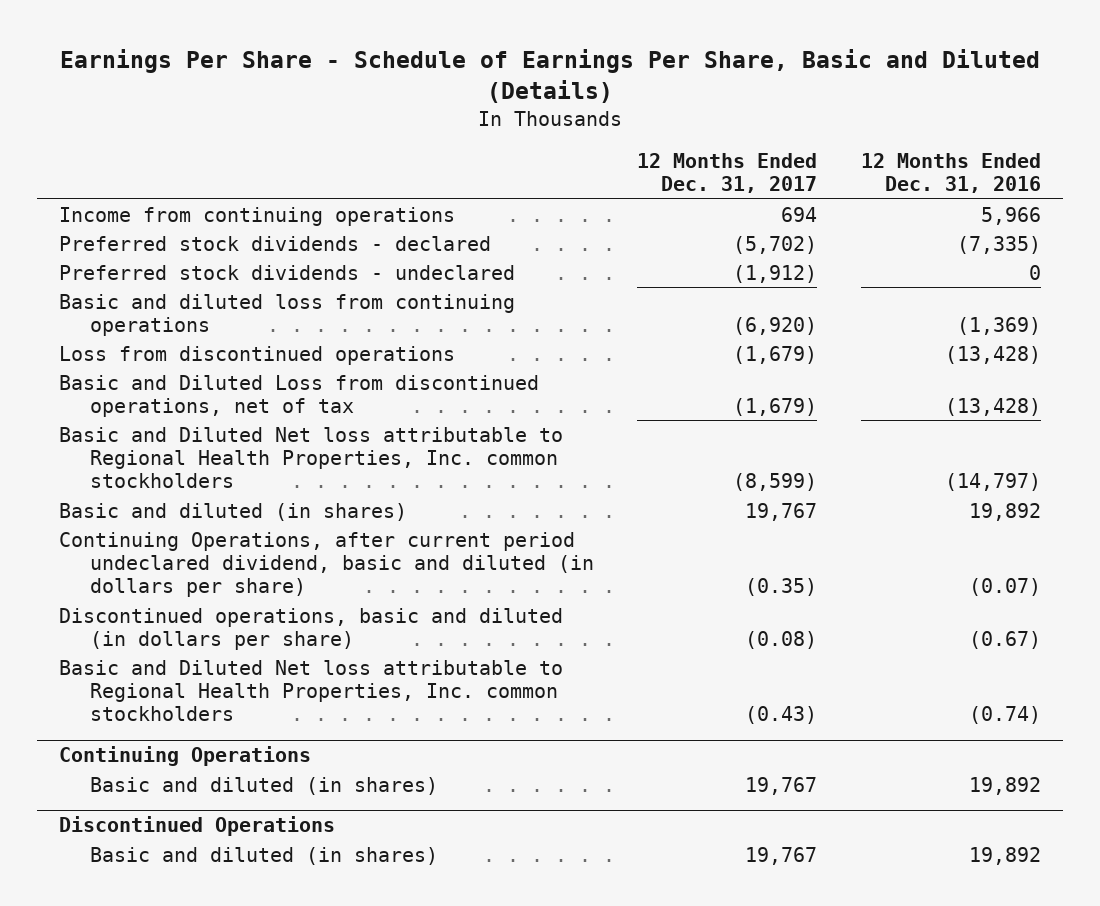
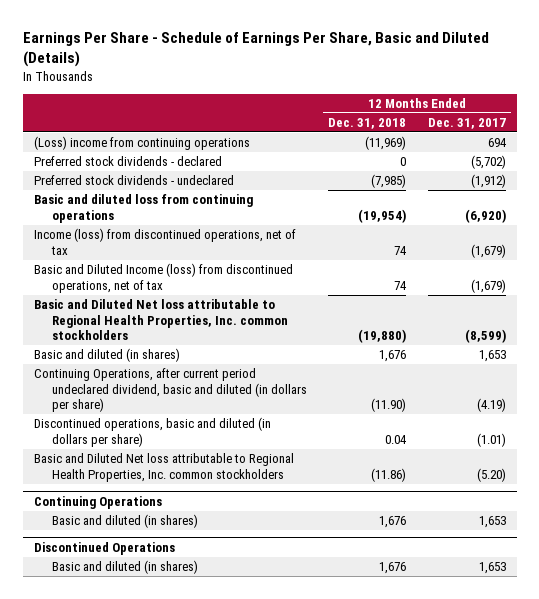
[861,152,1042,194] 12 Months Ended Dec. 31, 2016 -> none
none -> [328,117,407,129] Dec. 31, 2018
[59,206,456,226] Income from continuing operations -> [33,136,250,151] (Loss) income from continuing operations
[59,345,456,365] Loss from discontinued operations -> [33,228,296,255] Income (loss) from discontinued operations, net of tax
[59,374,540,418] Basic and Diluted Loss from discontinued operations, net of tax -> [33,263,293,293] Basic and Diluted Income (loss) from discontinued operations, net of tax
[745,502,818,521] 19,767 -> [478,350,506,363] 1,653
[745,578,818,597] (0.35) -> [476,398,506,413] (4.19)
[745,631,818,650] (0.08) -> [476,432,506,447] (1.01)
[745,706,818,725] (0.43) -> [476,467,506,482] (5.20)
[745,776,818,795] 19,767 -> [478,516,506,529] 1,653
[745,846,818,865] 19,767 -> [478,562,506,575] 1,653

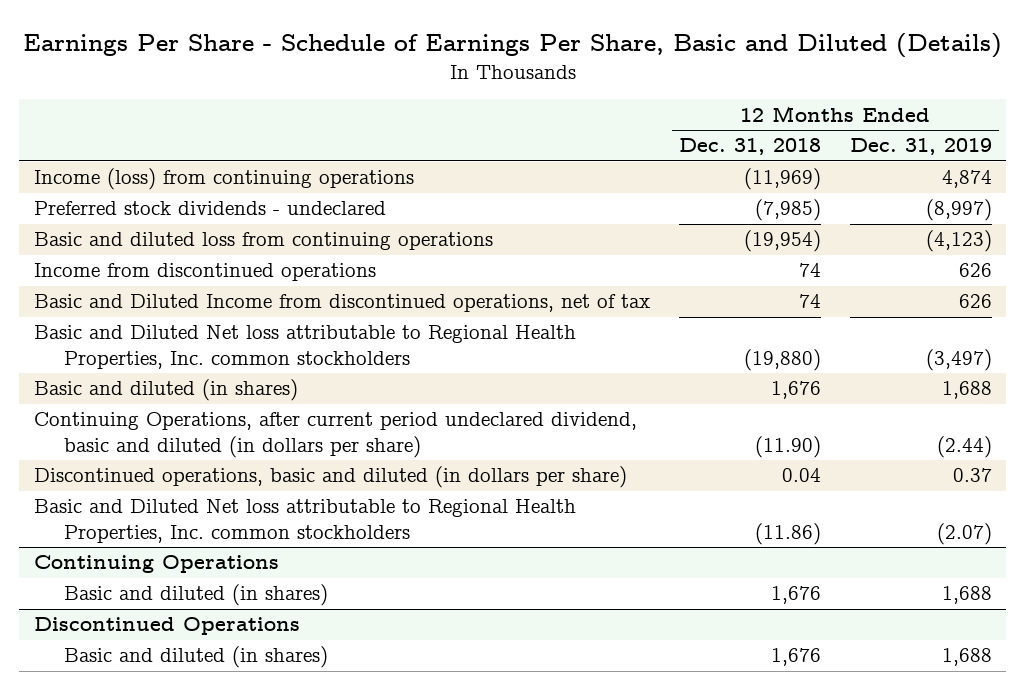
[427,117,506,129] Dec. 31, 2017 -> none
none -> [849,138,992,156] Dec. 31, 2019
[33,156,222,167] Preferred stock dividends - declared -> none
[33,136,250,151] (Loss) income from continuing operations -> [33,168,414,191] Income (loss) from continuing operations
[33,228,296,255] Income (loss) from discontinued operations, net of tax -> [33,263,376,282] Income from discontinued operations
[33,263,293,293] Basic and Diluted Income (loss) from discontinued operations, net of tax -> [33,294,650,313] Basic and Diluted Income from discontinued operations, net of tax

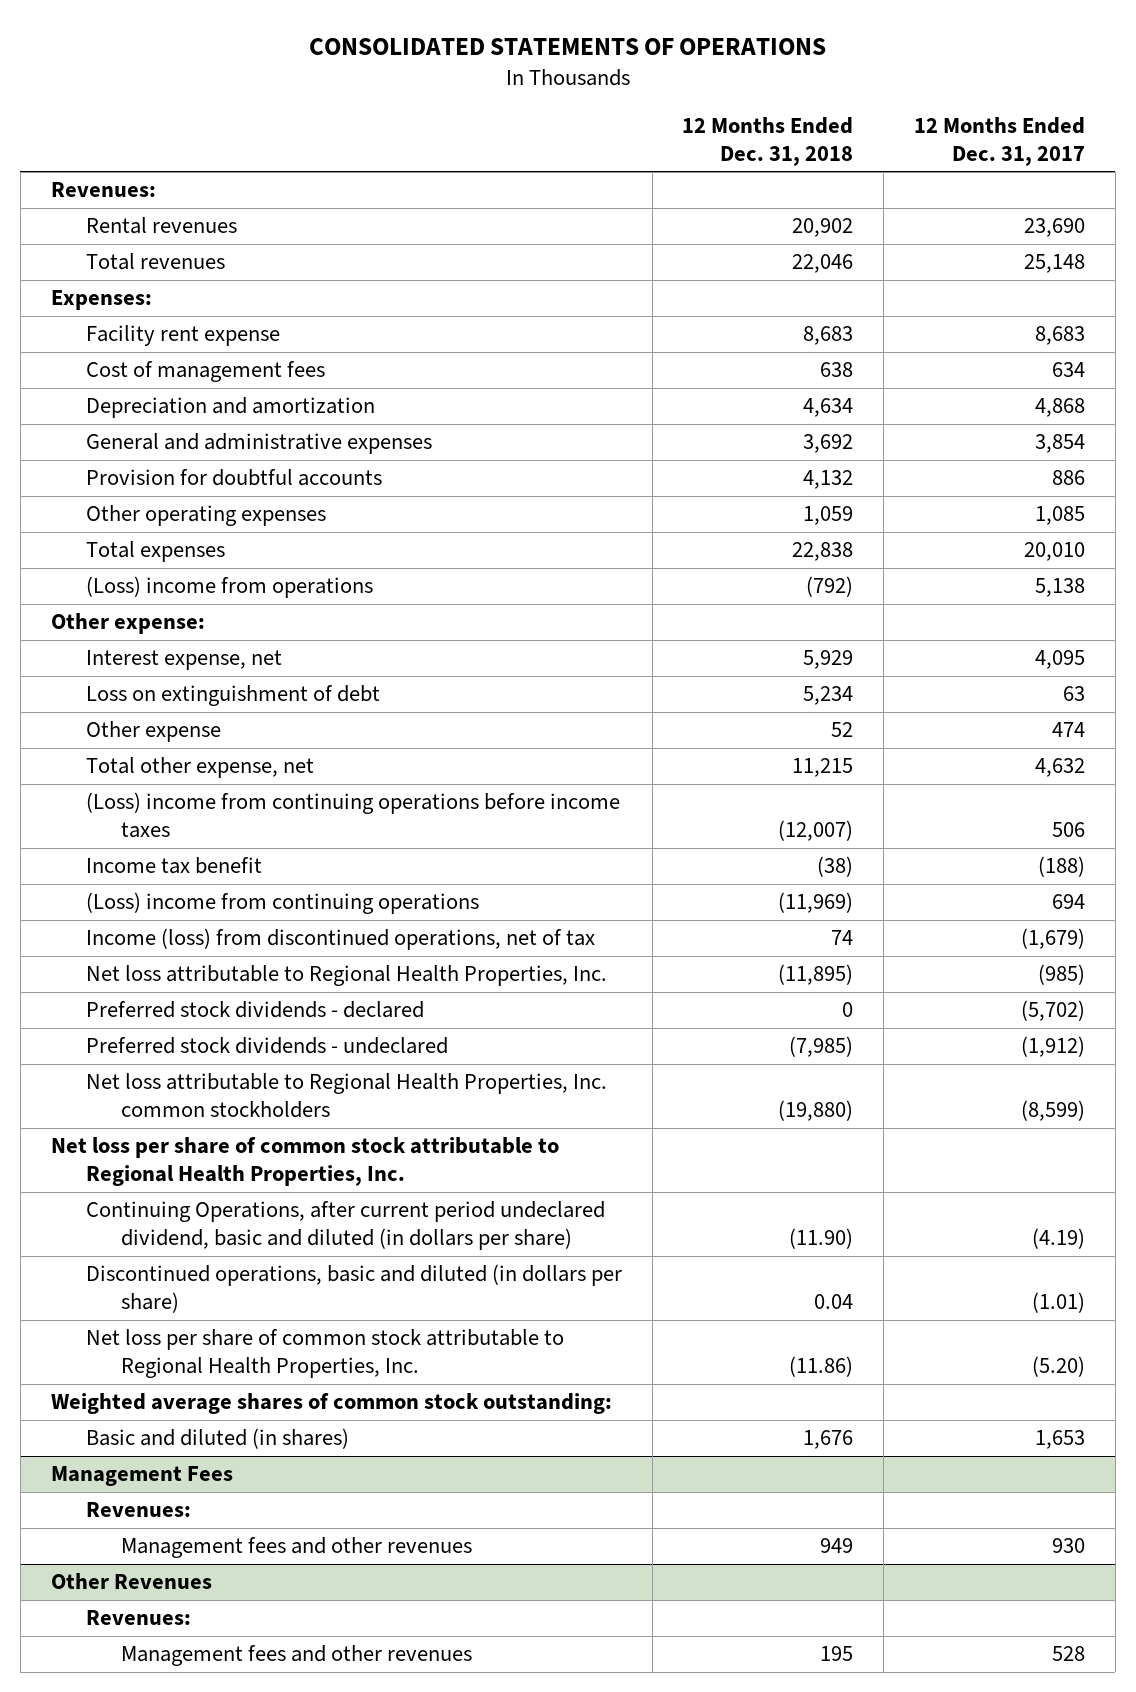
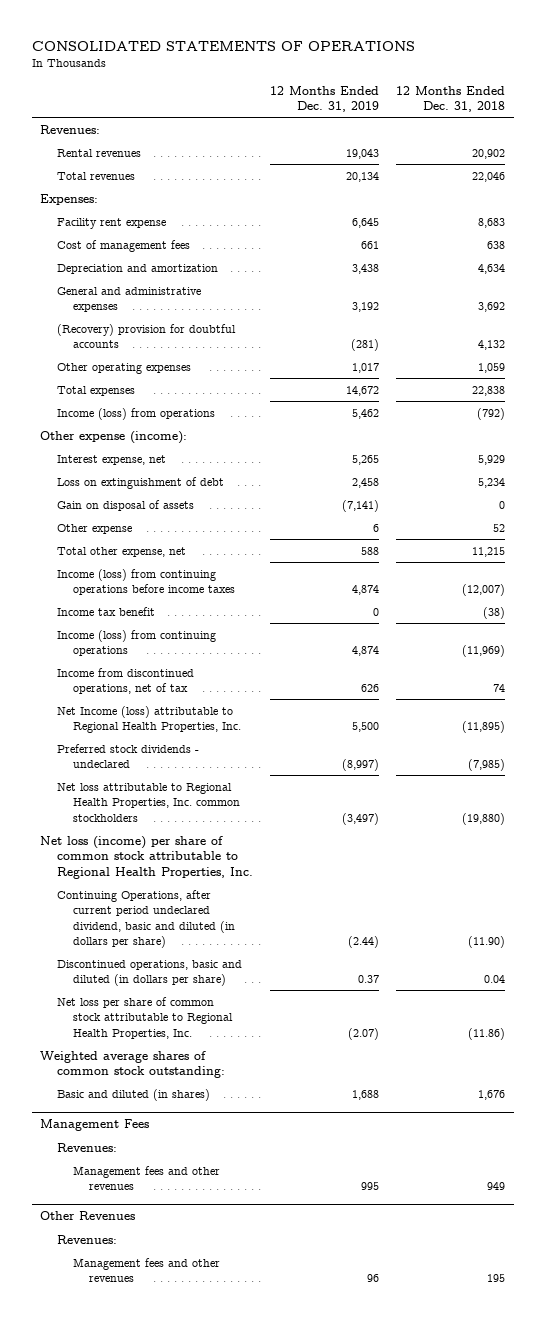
[913,116,1085,166] 12 Months Ended Dec. 31, 2017 -> none
none -> [269,85,379,113] 12 Months Ended Dec. 31, 2019
[85,469,382,487] Provision for doubtful accounts -> [56,323,236,349] (Recovery) provision for doubtful accounts
[85,576,373,599] (Loss) income from operations -> [56,407,215,420] Income (loss) from operations
[50,613,205,635] Other expense: -> [40,430,188,444] Other expense (income):
none -> [56,499,194,511] Gain on disposal of assets
[85,792,620,838] (Loss) income from continuing operations before income taxes -> [56,568,235,596] Income (loss) from continuing operations before income taxes
[85,1001,424,1019] Preferred stock dividends - declared -> none
[85,892,479,915] (Loss) income from continuing operations -> [56,629,216,657] Income (loss) from continuing operations
[85,928,595,951] Income (loss) from discontinued operations, net of tax -> [56,667,194,695] Income from discontinued operations, net of tax
[85,965,607,987] Net loss attributable to Regional Health Properties, Inc. -> [56,705,241,734] Net Income (loss) attributable to Regional Health Properties, Inc.
[50,1137,559,1186] Net loss per share of common stock attributable to Regional Health Properties, Inc. -> [40,835,253,879] Net loss (income) per share of common stock attributable to Regional Health Properties, Inc.

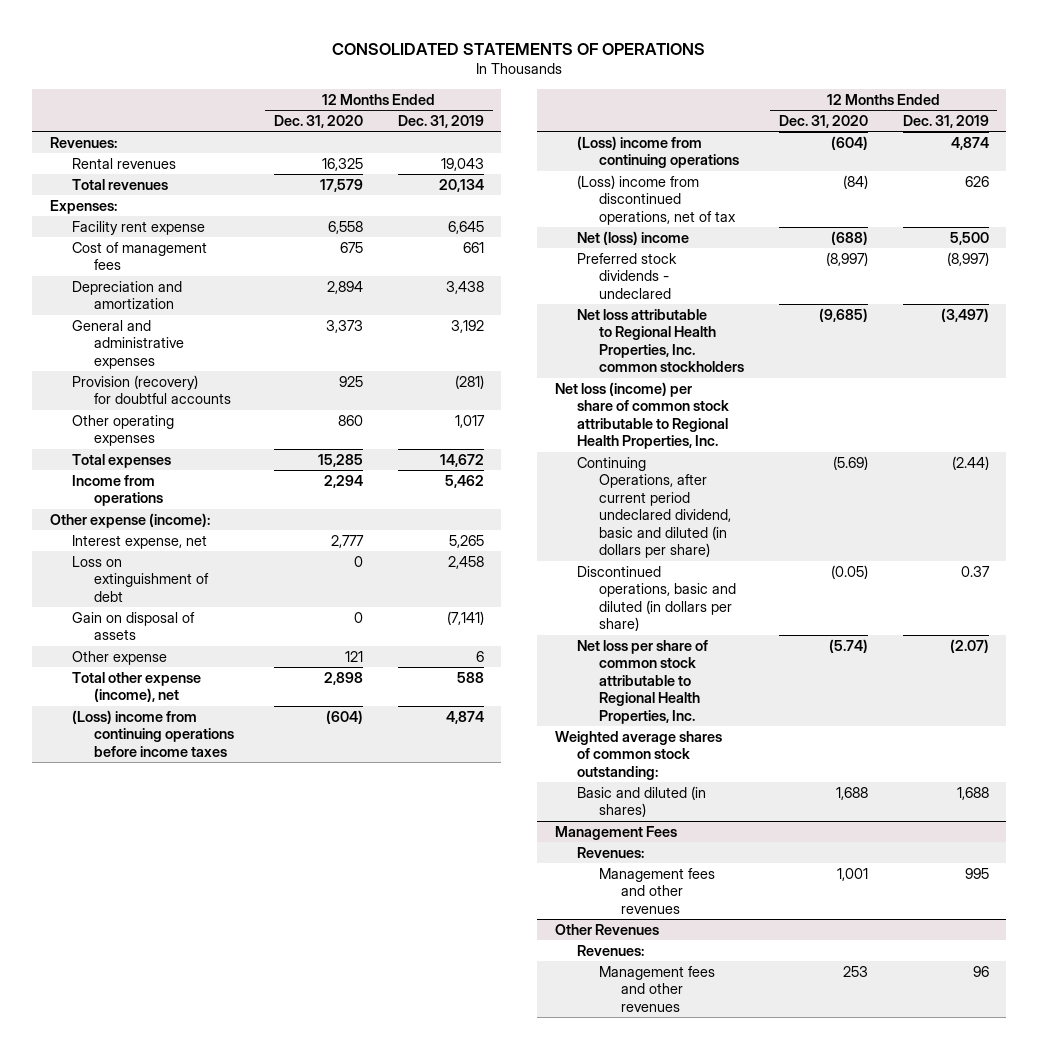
[396,85,506,113] 12 Months Ended Dec. 31, 2018 -> none
none -> [274,114,364,128] Dec. 31, 2020
[56,323,236,349] (Recovery) provision for doubtful accounts -> [72,374,232,405] Provision (recovery) for doubtful accounts
[56,407,215,420] Income (loss) from operations -> [72,474,164,507] Income from operations
[56,606,155,616] Income tax benefit -> none
[56,546,186,557] Total other expense, net -> [72,671,202,703] Total other expense (income), net
[56,568,235,596] Income (loss) from continuing operations before income taxes -> [72,709,235,757] (Loss) income from continuing operations before income taxes
[56,629,216,657] Income (loss) from continuing operations -> [576,135,740,169] (Loss) income from continuing operations
[56,667,194,695] Income from discontinued operations, net of tax -> [576,174,737,225] (Loss) income from discontinued operations, net of tax
[56,705,241,734] Net Income (loss) attributable to Regional Health Properties, Inc. -> [576,230,689,245] Net (loss) income

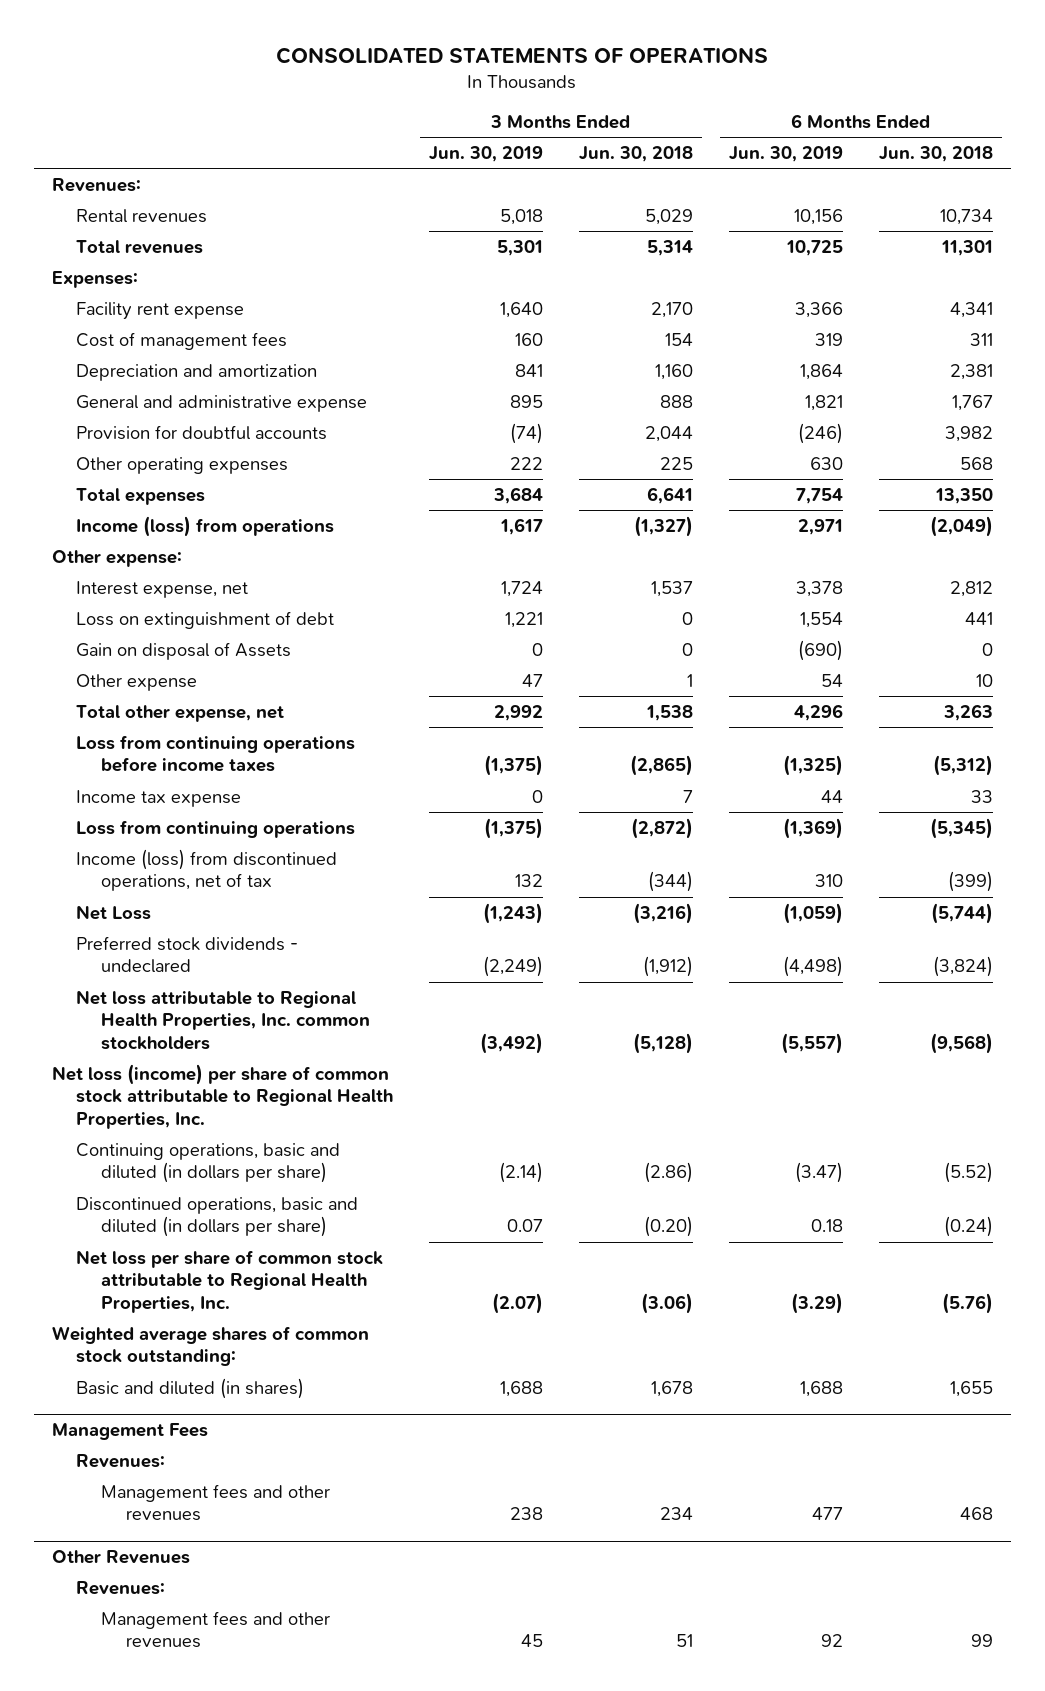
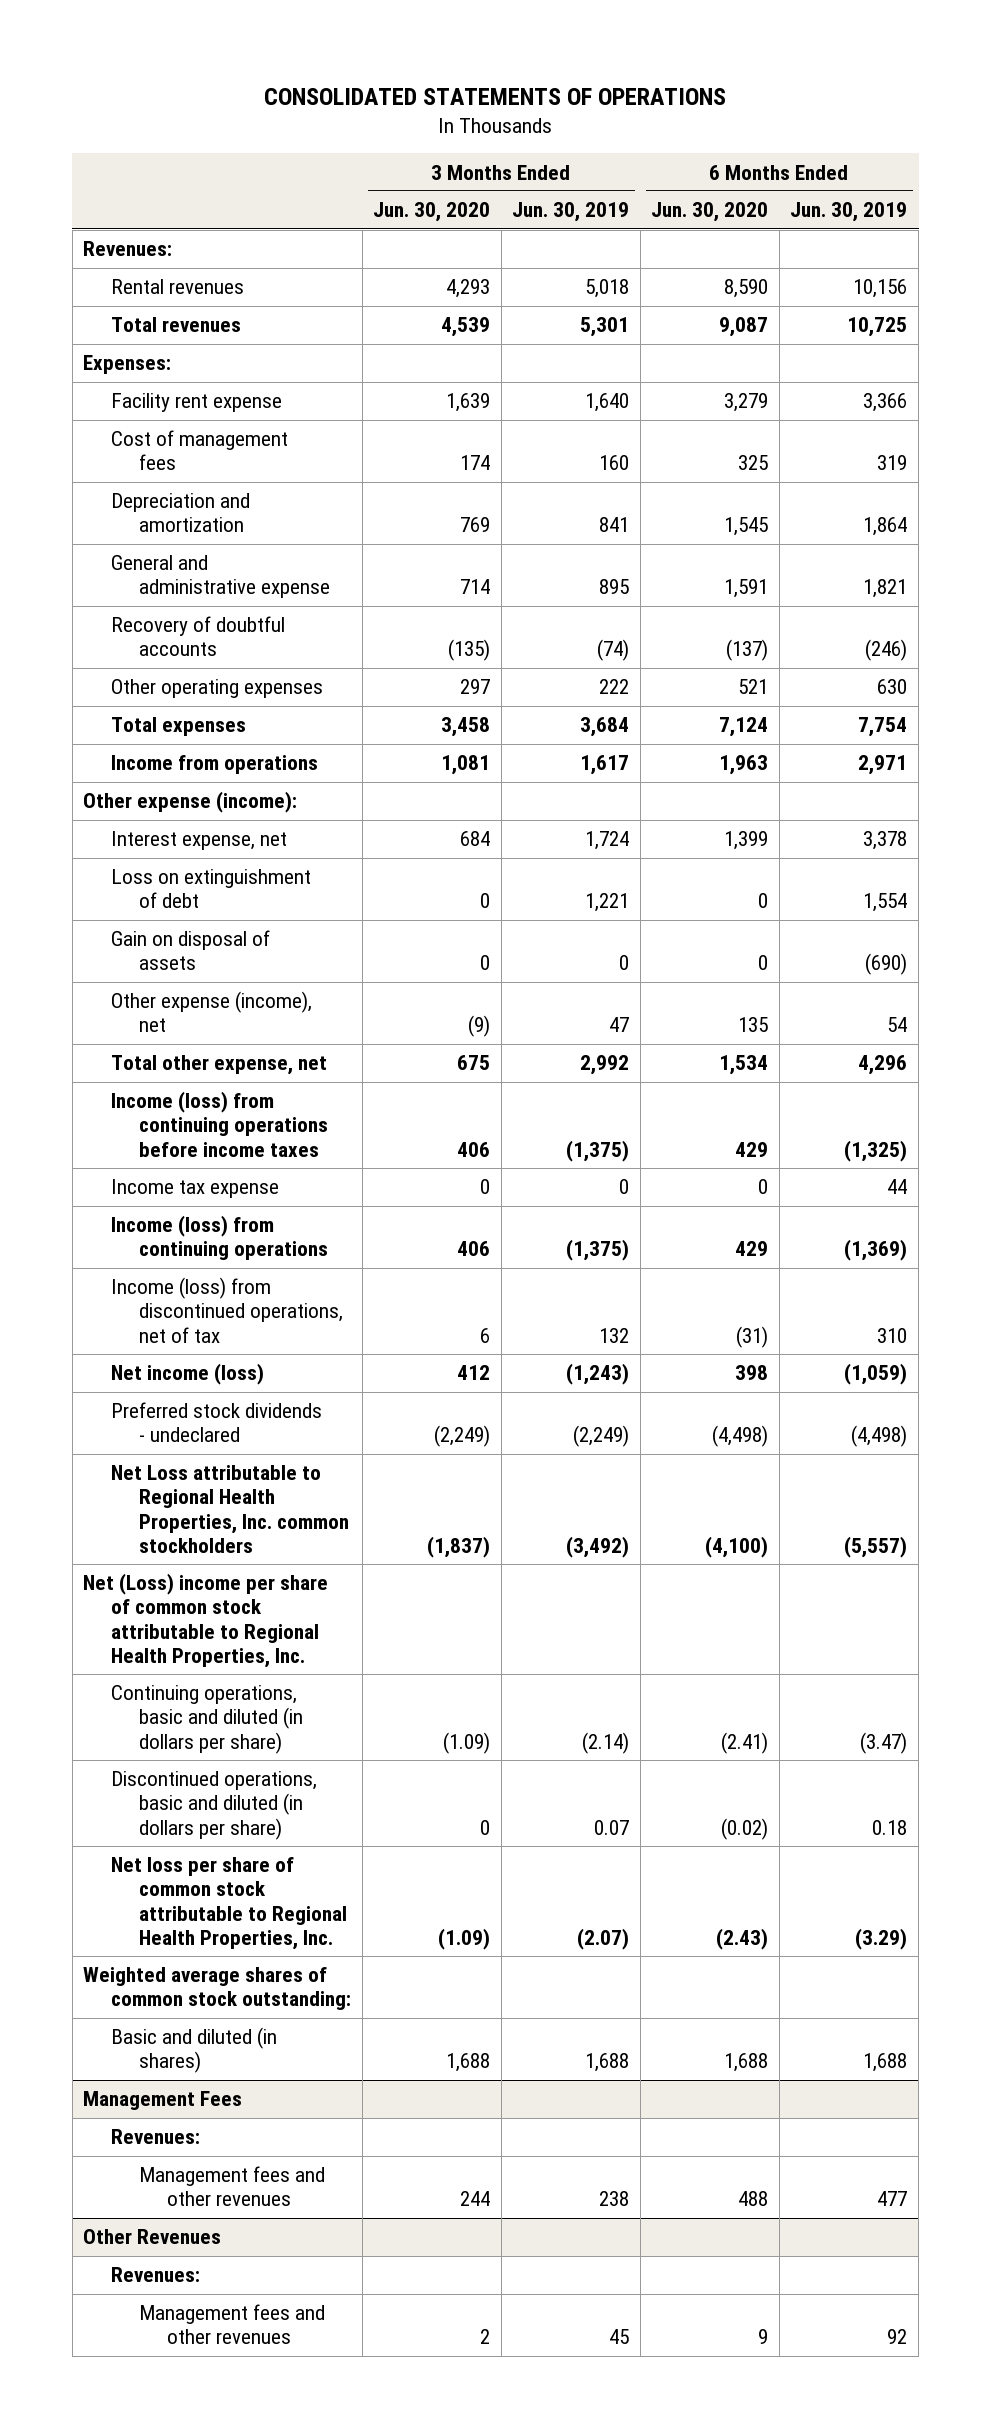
[579,145,694,162] Jun. 30, 2018 -> none
[879,145,994,162] Jun. 30, 2018 -> none
none -> [373,202,491,223] Jun. 30, 2020
none -> [651,202,769,223] Jun. 30, 2020
[76,424,328,440] Provision for doubtful accounts -> [111,616,286,657] Recovery of doubtful accounts
[76,515,335,537] Income (loss) from operations -> [111,755,319,775] Income from operations
[51,549,182,567] Other expense: -> [83,791,298,814] Other expense (income):
[76,641,292,660] Gain on disposal of Assets -> [111,930,271,971] Gain on disposal of assets
[76,673,198,691] Other expense -> [111,991,313,1033] Other expense (income), net
[76,734,356,773] Loss from continuing operations before income taxes -> [111,1091,328,1157] Income (loss) from continuing operations before income taxes
[76,819,356,838] Loss from continuing operations -> [111,1215,328,1261] Income (loss) from continuing operations
[76,904,152,920] Net Loss -> [111,1363,265,1386] Net income (loss)
[76,989,371,1050] Net loss attributable to Regional Health Properties, Inc. common stockholders -> [111,1465,349,1553] Net Loss attributable to Regional Health Properties, Inc. common stockholders
[51,1063,394,1129] Net loss (income) per share of common stock attributable to Regional Health Properties, Inc. -> [83,1573,329,1668] Net (Loss) income per share of common stock attributable to Regional Health Properties, Inc.

